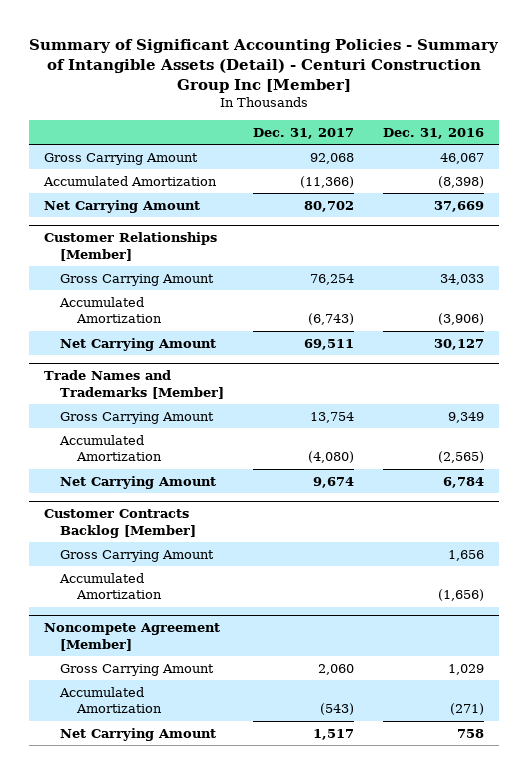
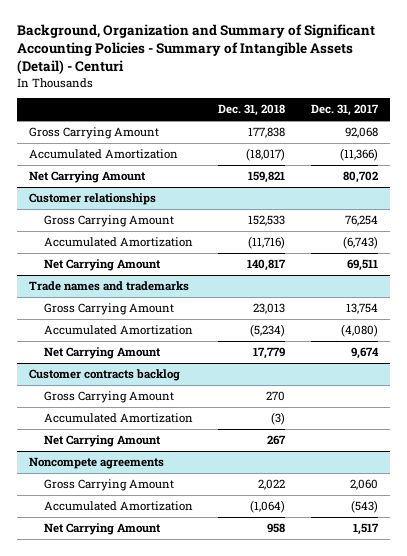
[29,38,500,93] Summary of Significant Accounting Policies - Summary of Intangible Assets (Detail) - Centuri Construction Group Inc [Member] -> [16,23,375,74] Background, Organization and Summary of Significant Accounting Policies - Summary of Intangible Assets (Detail) - Centuri
[383,127,485,139] Dec. 31, 2016 -> none
none -> [218,104,286,117] Dec. 31, 2018
[43,232,217,261] Customer Relationships [Member] -> [29,193,157,206] Customer relationships
[43,370,225,399] Trade Names and Trademarks [Member] -> [29,281,190,292] Trade names and trademarks
[43,509,197,538] Customer Contracts Backlog [Member] -> [29,369,181,382] Customer contracts backlog
none -> [44,435,162,448] Net Carrying Amount
[43,623,220,651] Noncompete Agreement [Member] -> [29,457,165,470] Noncompete agreements

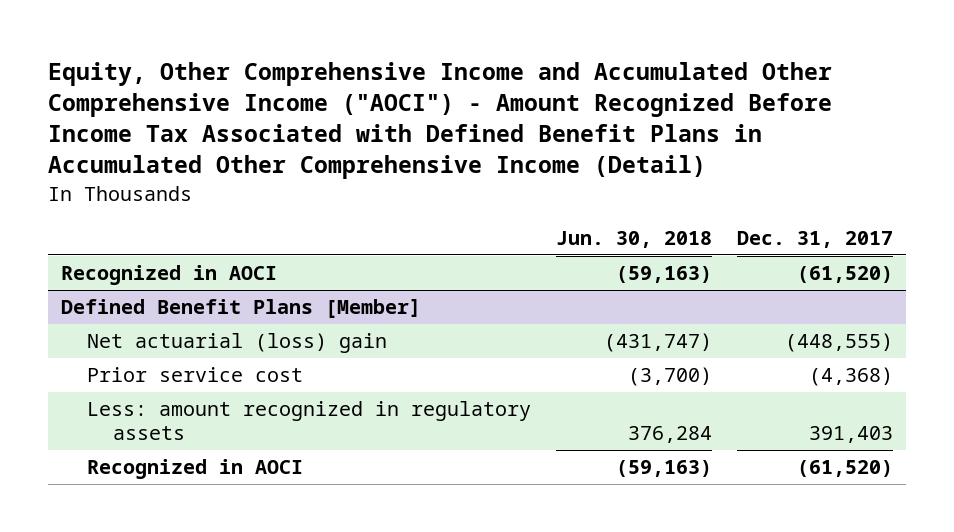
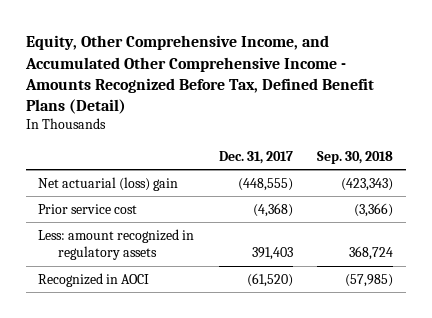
[48,61,833,180] Equity, Other Comprehensive Income and Accumulated Other Comprehensive Income ("AOCI") - Amount Recognized Before Income Tax Associated with Defined Benefit Plans in Accumulated Other Comprehensive Income (Detail) -> [25,35,375,114] Equity, Other Comprehensive Income, and Accumulated Other Comprehensive Income - Amounts Recognized Before Tax, Defined Benefit Plans (Detail)
[556,231,713,249] Jun. 30, 2018 -> none
none -> [317,150,394,164] Sep. 30, 2018
[60,265,277,286] Recognized in AOCI -> none
[60,299,421,319] Defined Benefit Plans [Member] -> none

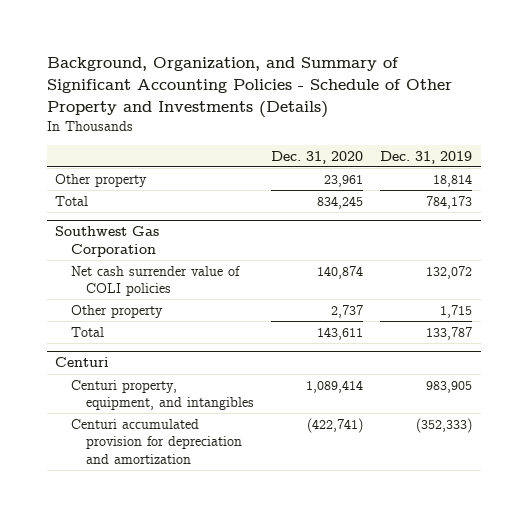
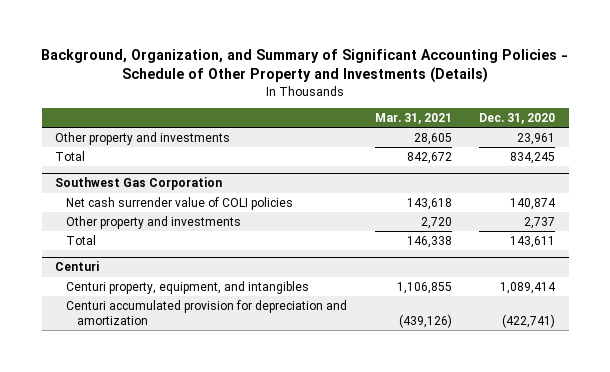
[380,150,473,164] Dec. 31, 2019 -> none
none -> [374,113,452,125] Mar. 31, 2021
[55,173,148,187] Other property -> [55,132,231,146] Other property and investments
[70,304,163,318] Other property -> [66,216,242,230] Other property and investments

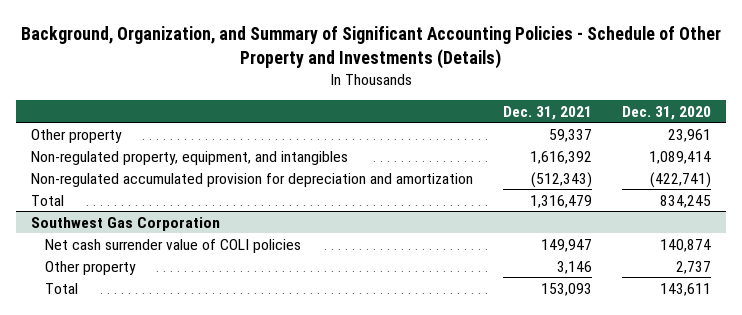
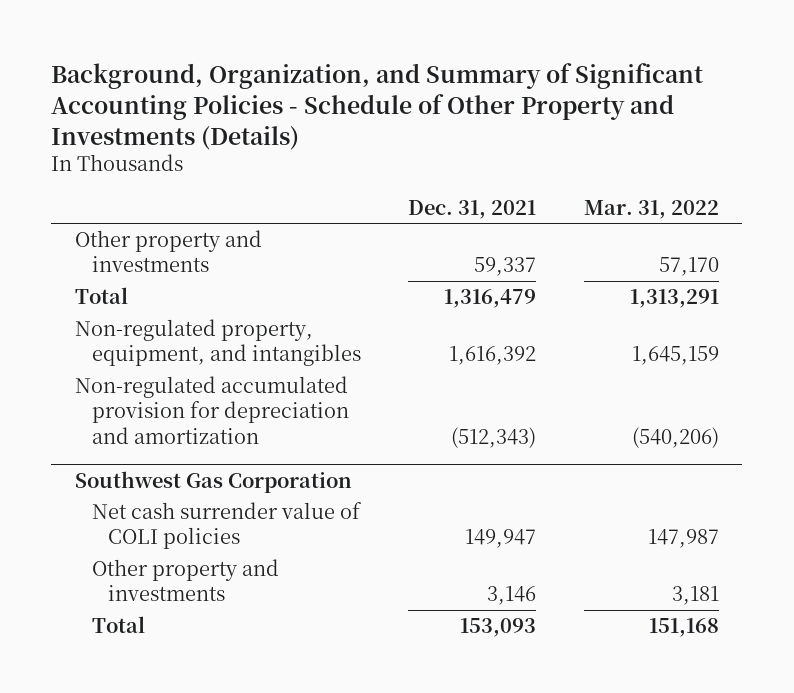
[622,105,712,120] Dec. 31, 2020 -> none
none -> [583,199,719,219] Mar. 31, 2022
[30,128,122,143] Other property -> [75,230,263,273] Other property and investments
[30,194,64,206] Total -> [75,287,129,305] Total
[44,260,136,275] Other property -> [91,559,279,602] Other property and investments

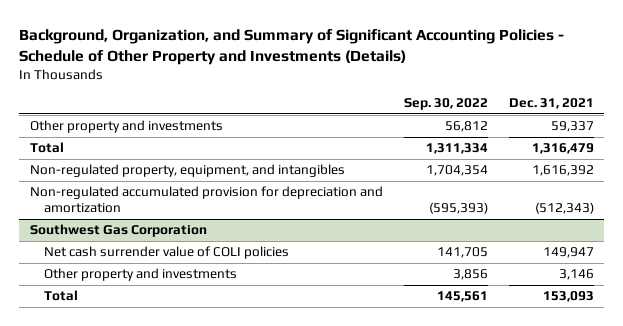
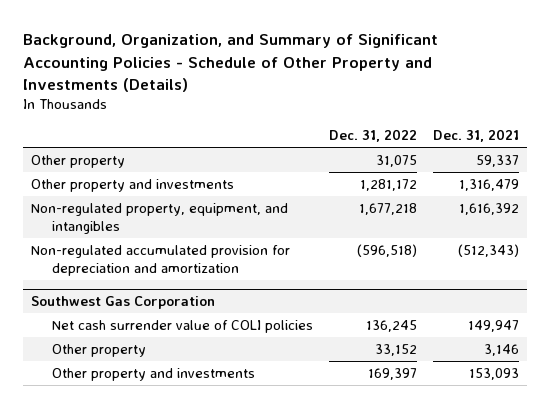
[403,98,488,111] Sep. 30, 2022 -> none
none -> [328,129,417,143] Dec. 31, 2022
[29,142,64,154] Total -> none
none -> [31,154,126,168] Other property
[550,121,594,133] 59,337 -> [458,178,519,191] 1,316,479
[43,290,78,302] Total -> none
none -> [51,343,146,357] Other property
[558,269,594,281] 3,146 -> [468,367,519,380] 153,093

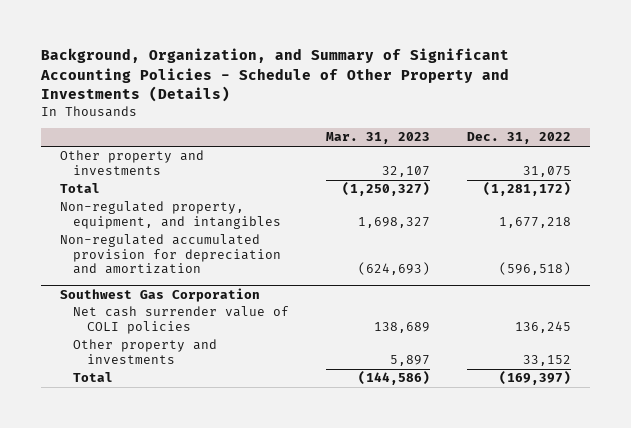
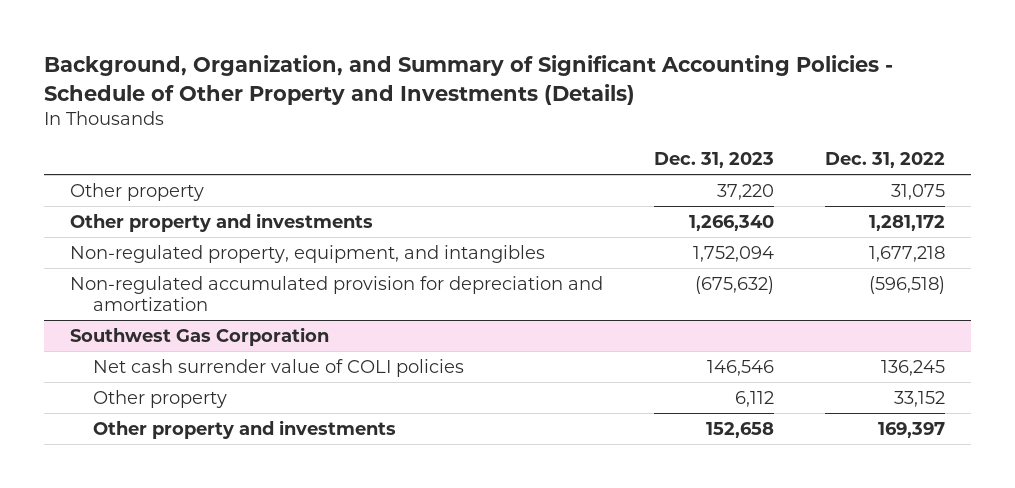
[326,132,431,145] Mar. 31, 2023 -> none
none -> [654,152,775,169] Dec. 31, 2023
[59,183,100,194] Total -> none
none -> [69,182,204,201] Other property
[523,165,572,177] 31,075 -> [869,214,946,231] 1,281,172
[73,372,114,383] Total -> none
none -> [93,389,228,408] Other property
[523,354,572,366] 33,152 -> [878,421,946,438] 169,397

